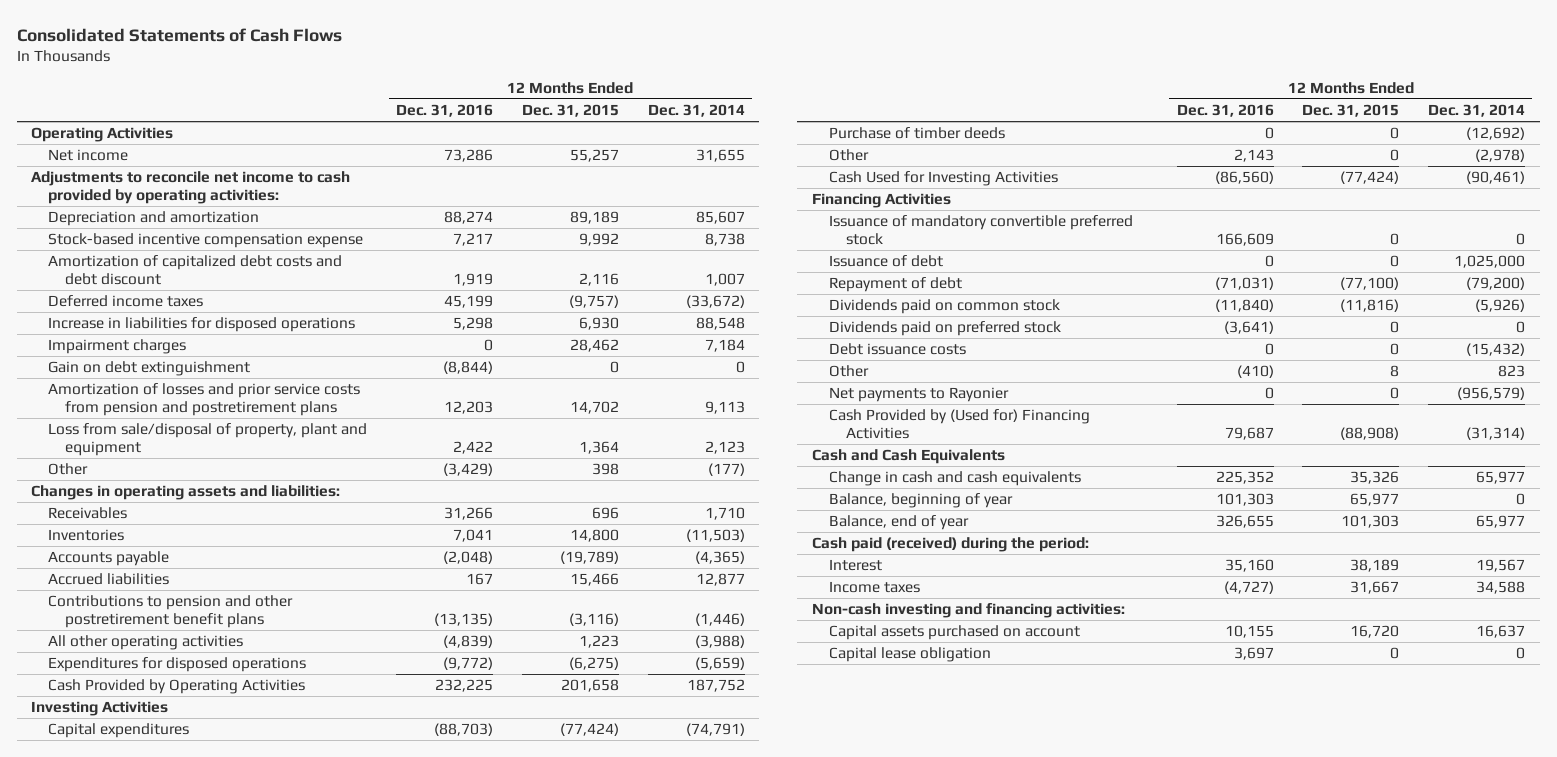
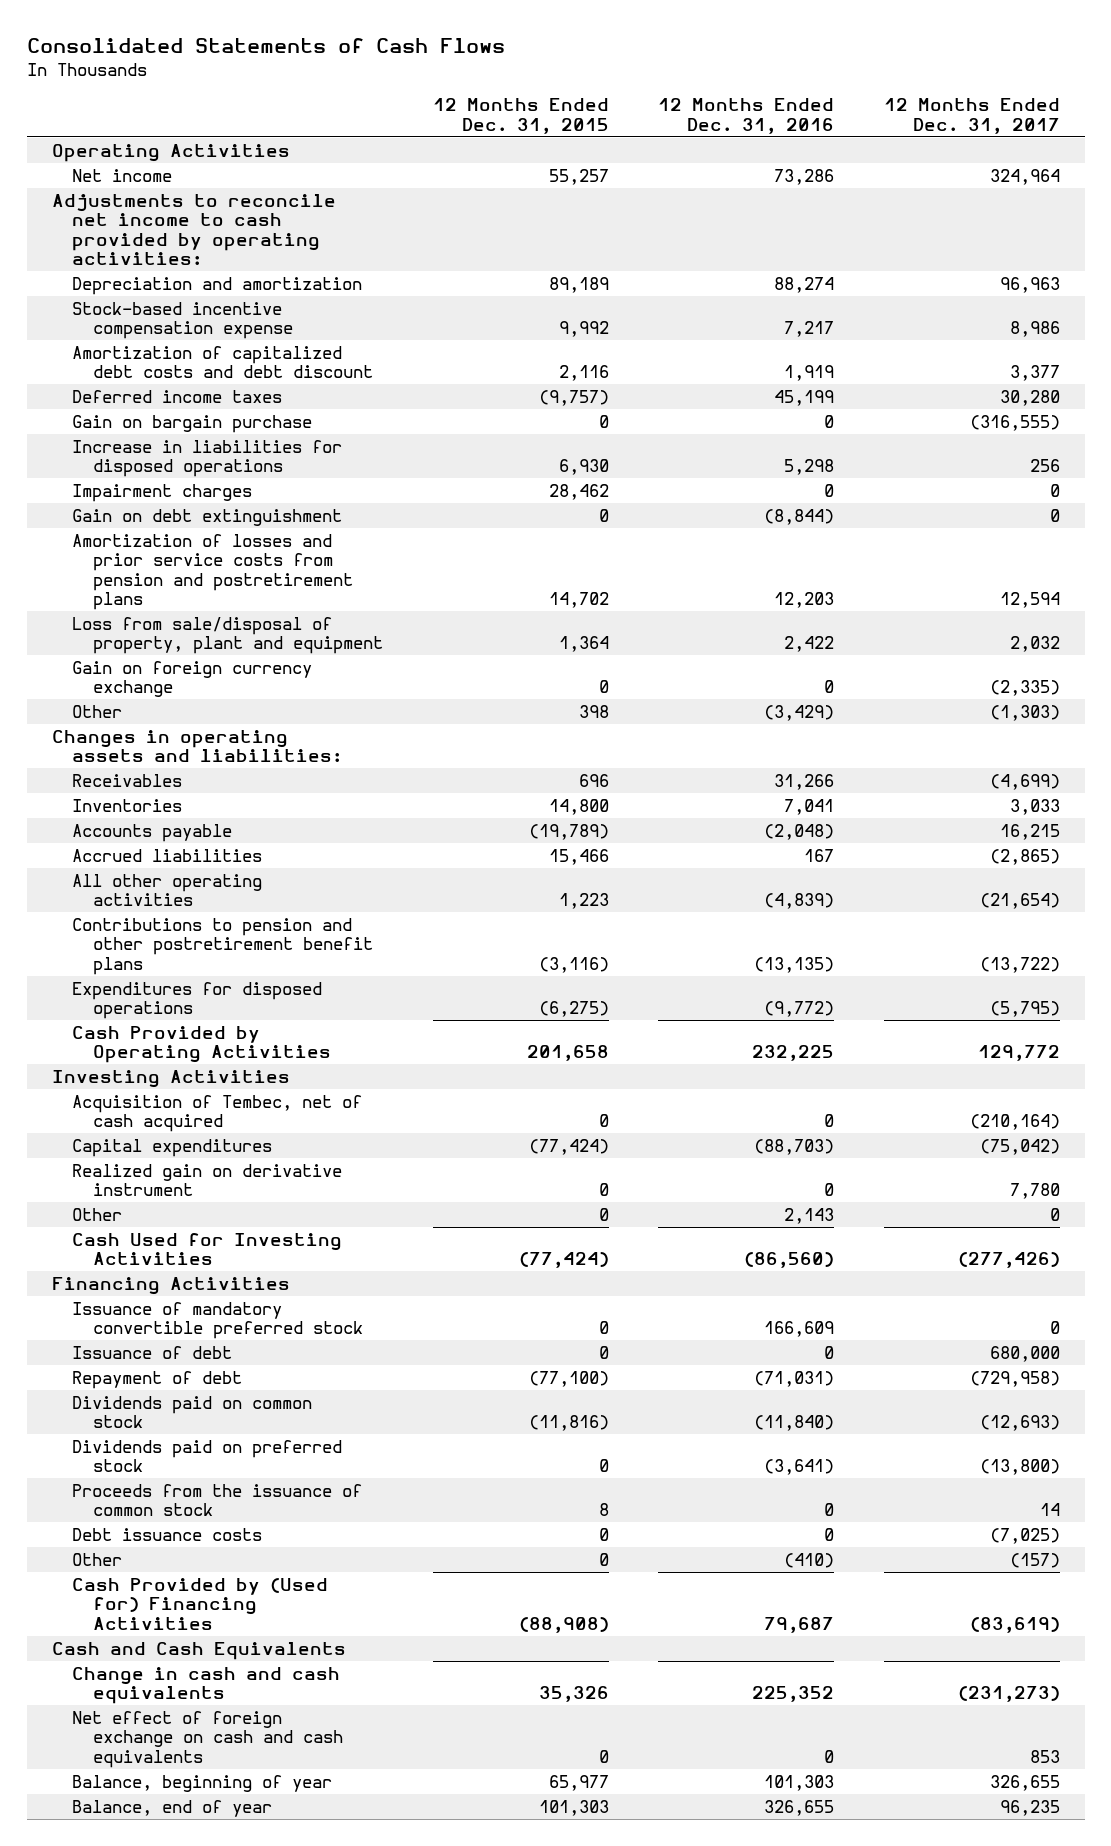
[647,104,745,118] Dec. 31, 2014 -> none
none -> [883,98,1060,134] 12 Months Ended Dec. 31, 2017
none -> [72,414,313,433] Gain on bargain purchase
none -> [72,660,313,698] Gain on foreign currency exchange
[48,595,294,629] Contributions to pension and other postretirement benefit plans -> [72,917,374,975] Contributions to pension and other postretirement benefit plans
none -> [72,1094,363,1133] Acquisition of Tembec, net of cash acquired
[828,127,1005,140] Purchase of timber deeds -> none
none -> [72,1163,343,1197] Realized gain on derivative instrument
none -> [72,1483,363,1517] Proceeds from the issuance of common stock
[828,387,1009,403] Net payments to Rayonier -> none
[1390,365,1400,378] 8 -> [598,1552,609,1566] 0
none -> [72,1710,344,1768] Net effect of foreign exchange on cash and cash equivalents
[811,537,1089,553] Cash paid (received) during the period: -> none
[828,559,882,572] Interest -> none
[828,581,920,594] Income taxes -> none
[811,603,1125,619] Non-cash investing and financing activities: -> none
[828,625,1080,641] Capital assets purchased on account -> none
[828,647,991,663] Capital lease obligation -> none

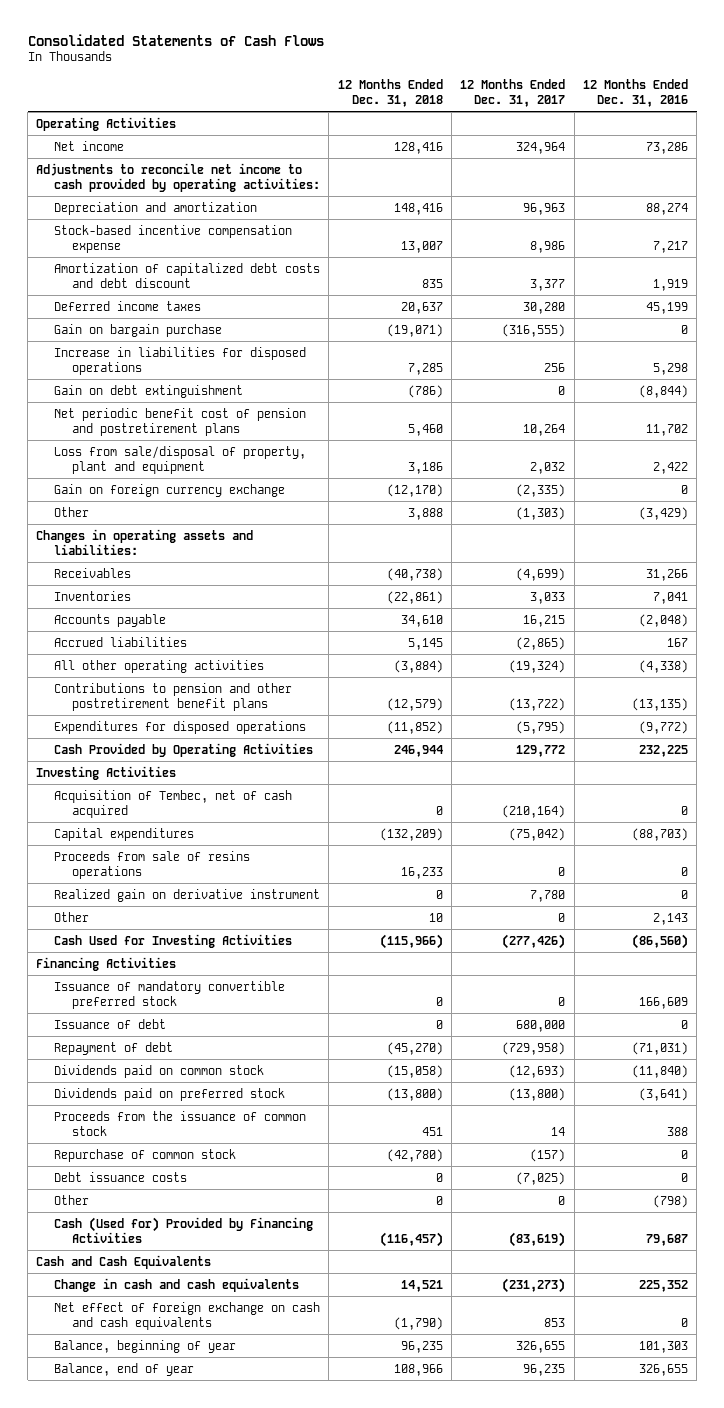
[432,98,609,134] 12 Months Ended Dec. 31, 2015 -> none
none -> [337,78,443,107] 12 Months Ended Dec. 31, 2018
[72,483,253,502] Impairment charges -> none
[72,533,354,611] Amortization of losses and prior service costs from pension and postretirement plans -> none
none -> [54,407,307,436] Net periodic benefit cost of pension and postretirement plans
[764,893,835,910] (4,839) -> [638,659,688,673] (4,338)
[979,893,1060,910] (21,654) -> [509,659,566,673] (19,324)
none -> [54,850,251,879] Proceeds from sale of resins operations
[824,1503,835,1517] 0 -> [666,1126,688,1136] 388
none -> [54,1148,237,1162] Repurchase of common stock
[784,1552,835,1568] (410) -> [652,1194,688,1208] (798)
[1009,1552,1060,1568] (157) -> [558,1195,566,1205] 0
[72,1577,329,1630] Cash Provided by (Used for) Financing Activities -> [54,1216,314,1243] Cash (Used for) Provided by Financing Activities

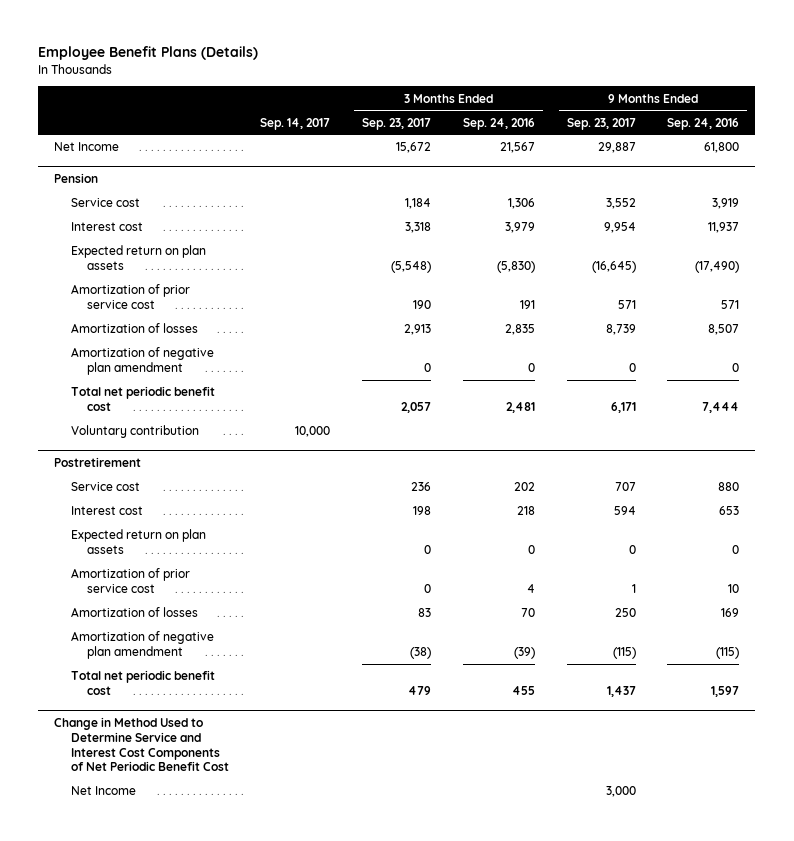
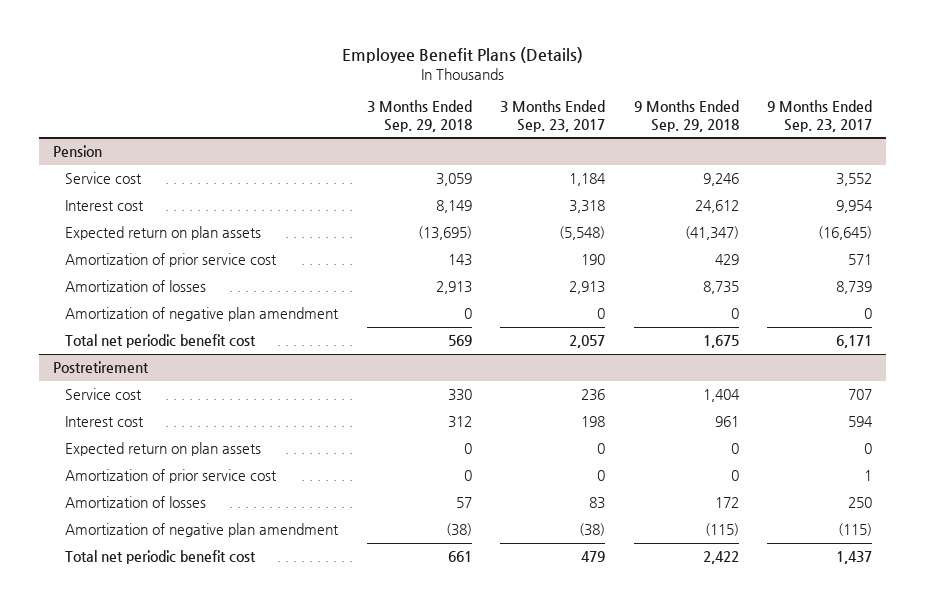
[260,117,331,130] Sep. 14, 2017 -> none
[462,117,535,130] Sep. 24, 2016 -> none
[667,117,740,130] Sep. 24, 2016 -> none
none -> [366,99,472,132] 3 Months Ended Sep. 29, 2018
none -> [633,99,739,132] 9 Months Ended Sep. 29, 2018
[54,142,120,152] Net Income -> none
[70,425,199,439] Voluntary contribution -> none
[54,716,229,772] Change in Method Used to Determine Service and Interest Cost Components of Net Periodic Benefit Cost -> none
[70,786,136,796] Net Income -> none

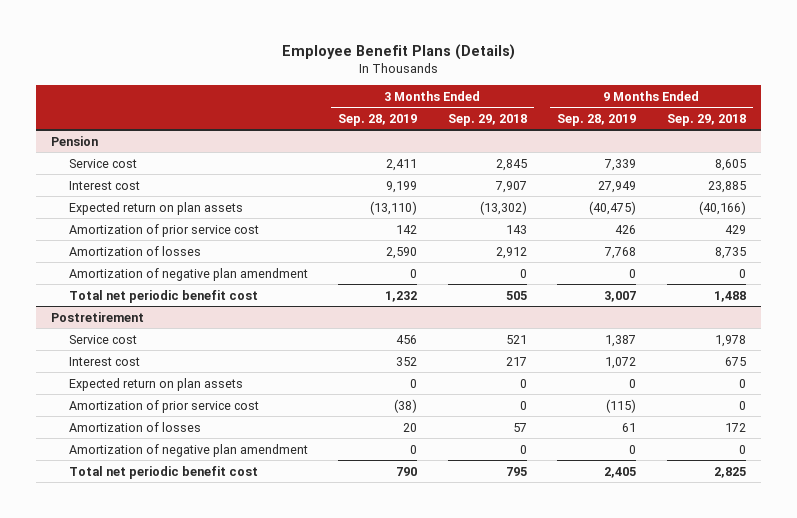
[500,99,606,132] 3 Months Ended Sep. 23, 2017 -> none
[767,99,873,132] 9 Months Ended Sep. 23, 2017 -> none
none -> [338,113,418,126] Sep. 28, 2019
none -> [557,113,637,126] Sep. 28, 2019
[435,173,472,187] 3,059 -> [495,158,527,171] 2,845
[702,173,739,187] 9,246 -> [714,158,746,171] 8,605
[435,200,472,214] 8,149 -> [494,180,527,193] 7,907
[694,200,739,214] 24,612 -> [707,180,746,193] 23,885
[417,226,472,241] (13,695) -> [479,200,527,215] (13,302)
[684,226,739,241] (41,347) -> [698,200,746,215] (40,166)
[435,281,472,295] 2,913 -> [495,246,527,259] 2,912
[447,335,472,347] 569 -> [505,290,527,300] 505
[702,335,739,349] 1,675 -> [713,290,746,302] 1,488
[447,389,472,402] 330 -> [505,334,527,344] 521
[702,389,740,403] 1,404 -> [714,334,746,347] 1,978
[447,416,472,429] 312 -> [505,356,527,366] 217
[714,416,739,428] 961 -> [724,356,746,366] 675
[445,523,472,537] (38) -> [519,444,527,454] 0
[704,523,739,537] (115) -> [738,444,746,454] 0
[447,551,472,563] 661 -> [505,466,527,476] 795
[702,551,739,565] 2,422 -> [713,466,746,478] 2,825

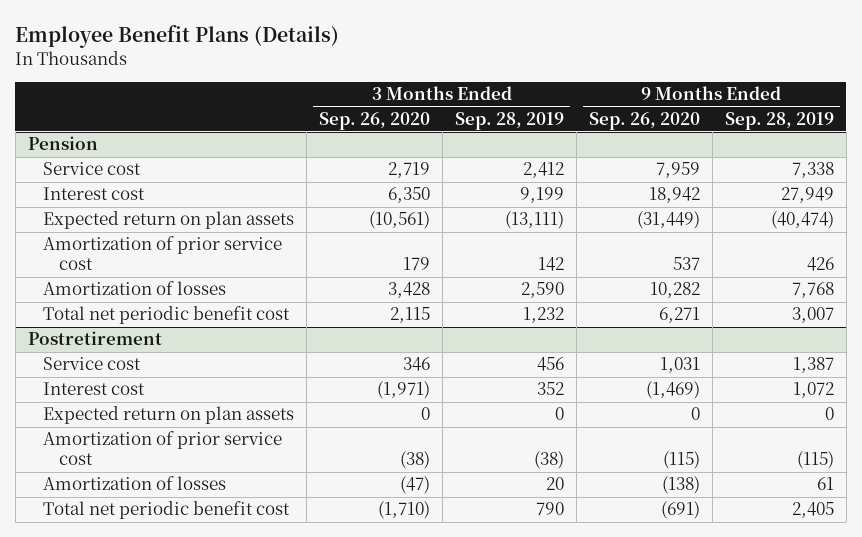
[447,113,527,126] Sep. 29, 2018 -> none
[666,113,746,126] Sep. 29, 2018 -> none
none -> [319,111,431,130] Sep. 26, 2020
none -> [588,111,700,130] Sep. 26, 2020
[386,158,418,171] 2,411 -> [523,162,565,179] 2,412
[604,158,637,171] 7,339 -> [791,162,834,179] 7,338
[370,200,418,215] (13,110) -> [505,211,565,230] (13,111)
[589,200,637,215] (40,475) -> [770,211,834,230] (40,474)
[68,267,308,281] Amortization of negative plan amendment -> none
[68,443,308,457] Amortization of negative plan amendment -> none

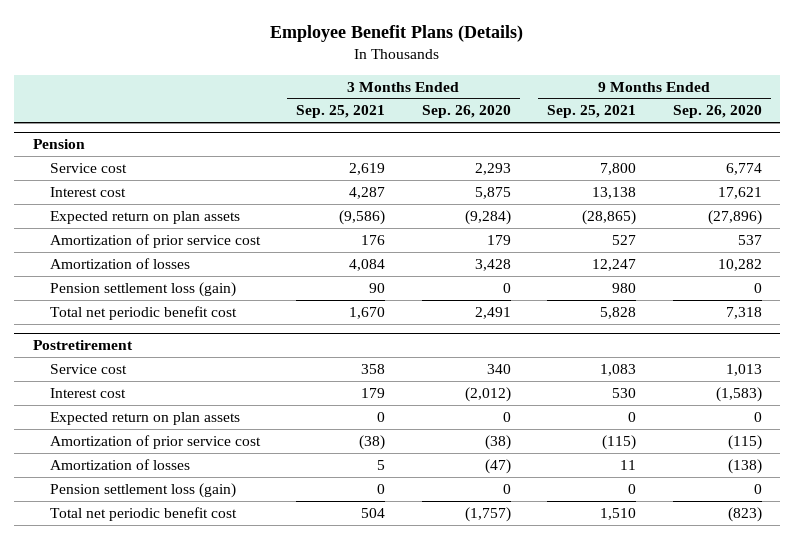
[455,111,565,130] Sep. 28, 2019 -> none
[724,111,834,130] Sep. 28, 2019 -> none
none -> [296,105,386,119] Sep. 25, 2021
none -> [547,105,637,119] Sep. 25, 2021
[388,162,431,179] 2,719 -> [474,162,511,175] 2,293
[655,162,700,179] 7,959 -> [725,162,762,175] 6,774
[388,187,431,204] 6,350 -> [474,186,511,199] 5,875
[648,187,700,204] 18,942 -> [717,186,762,199] 17,621
[369,211,431,230] (10,561) -> [464,209,511,225] (9,284)
[636,211,700,230] (31,449) -> [707,209,762,225] (27,896)
none -> [49,281,236,297] Pension settlement loss (gain)
[390,307,431,324] 2,115 -> [474,306,511,319] 2,491
[658,307,700,324] 6,271 -> [725,306,762,319] 7,318
[403,357,431,372] 346 -> [486,363,511,374] 340
[659,357,700,374] 1,031 -> [725,363,762,376] 1,013
[377,381,431,400] (1,971) -> [464,386,511,402] (2,012)
[645,381,700,400] (1,469) -> [715,386,762,402] (1,583)
none -> [49,482,236,498] Pension settlement loss (gain)
[378,501,431,520] (1,710) -> [464,506,511,522] (1,757)
[660,501,700,520] (691) -> [727,506,762,522] (823)

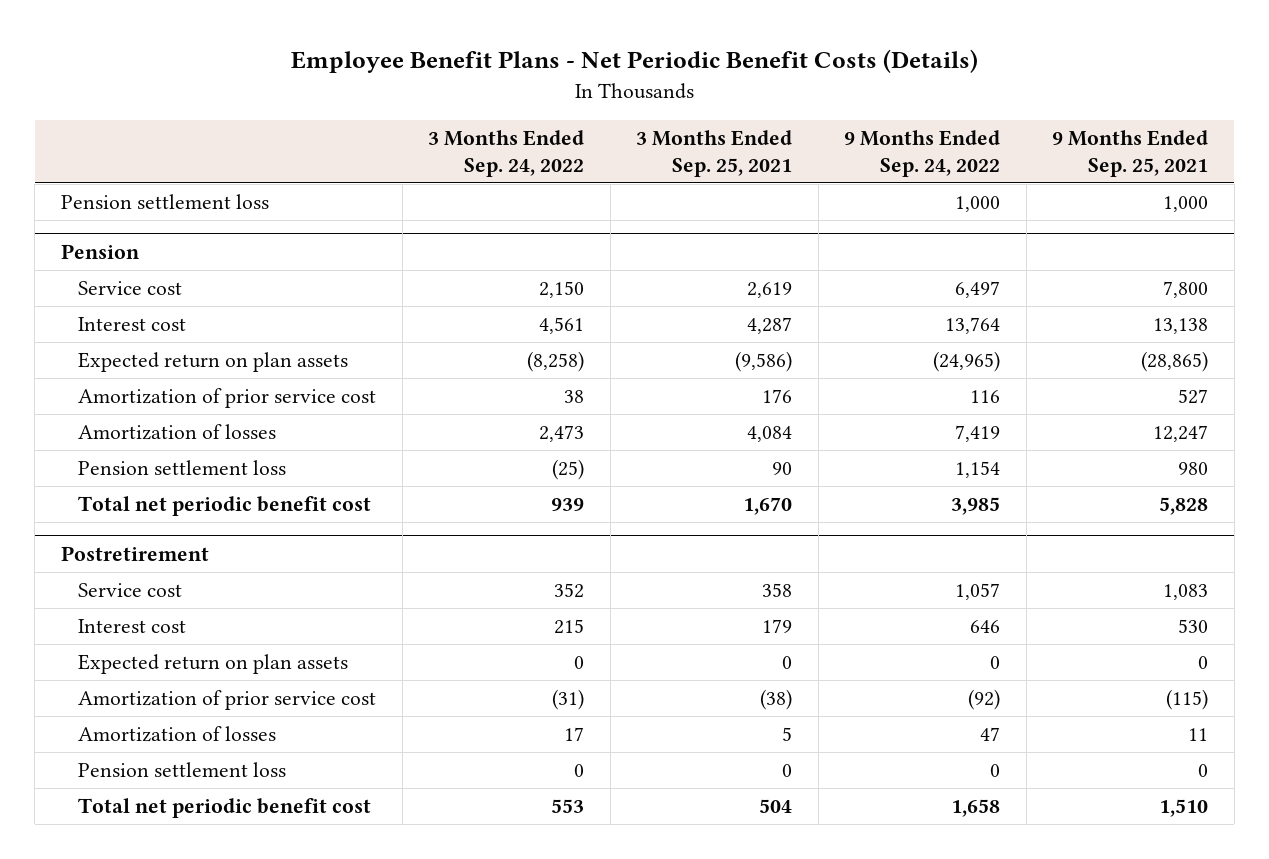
[270,25,524,43] Employee Benefit Plans (Details) -> [290,49,978,74] Employee Benefit Plans - Net Periodic Benefit Costs (Details)
[421,105,511,119] Sep. 26, 2020 -> none
[672,105,762,119] Sep. 26, 2020 -> none
none -> [428,129,585,177] 3 Months Ended Sep. 24, 2022
none -> [844,129,1001,177] 9 Months Ended Sep. 24, 2022
none -> [60,194,269,210] Pension settlement loss
[49,281,236,297] Pension settlement loss (gain) -> [78,460,287,476] Pension settlement loss
[49,482,236,498] Pension settlement loss (gain) -> [78,762,287,778] Pension settlement loss

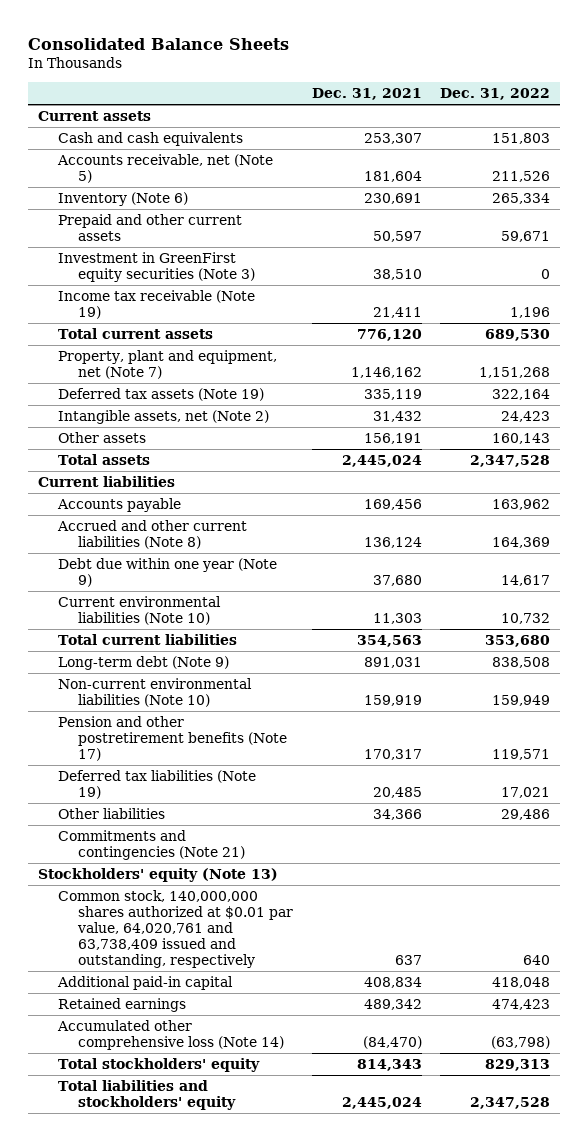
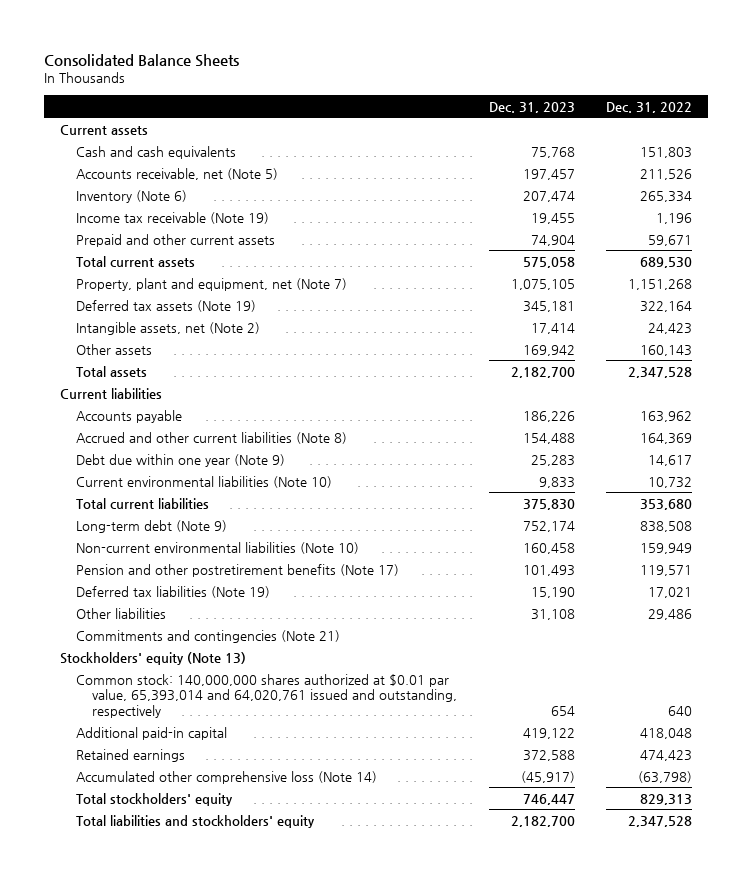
[311,88,422,101] Dec. 31, 2021 -> none
none -> [488,101,575,113] Dec. 31, 2023
[57,252,256,283] Investment in GreenFirst equity securities (Note 3) -> none
[57,214,242,242] Prepaid and other current assets -> [76,233,276,247] Prepaid and other current assets
[57,890,294,969] Common stock, 140,000,000 shares authorized at $0.01 par value, 64,020,761 and 63,738,409 issued and outstanding, respectively -> [76,673,458,718] Common stock: 140,000,000 shares authorized at $0.01 par value, 65,393,014 and 64,020,761 issued and outstanding, respectively

